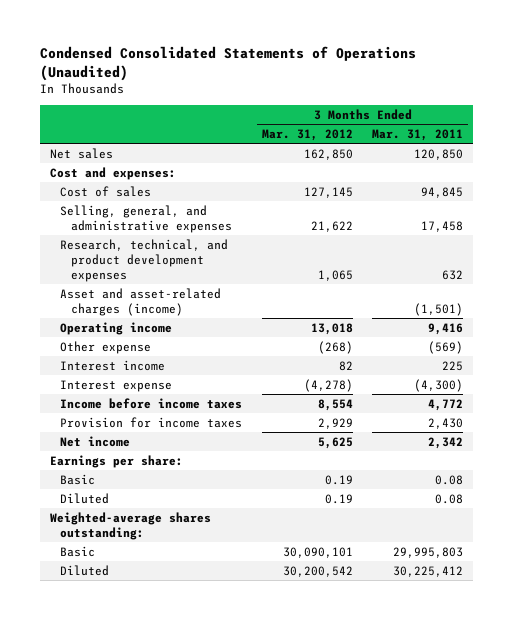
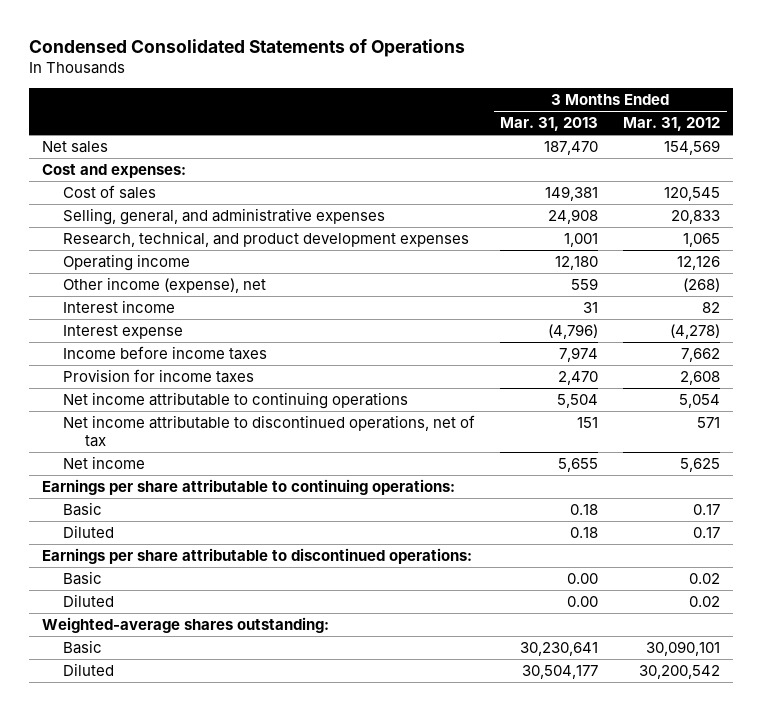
[39,46,416,82] Condensed Consolidated Statements of Operations (Unaudited) -> [28,38,465,57] Condensed Consolidated Statements of Operations
[372,129,464,142] Mar. 31, 2011 -> none
none -> [500,117,599,132] Mar. 31, 2013
[303,148,353,160] 162,850 -> [664,140,721,156] 154,569
[303,186,353,198] 127,145 -> [664,187,721,202] 120,545
[310,220,353,232] 21,622 -> [671,210,721,225] 20,833
[60,287,222,316] Asset and asset-related charges (income) -> none
[310,322,353,335] 13,018 -> [677,256,721,271] 12,126
[60,340,152,354] Other expense -> [63,277,267,294] Other income (expense), net
[317,398,353,411] 8,554 -> [681,348,721,363] 7,662
[317,417,353,429] 2,929 -> [680,371,721,386] 2,608
none -> [63,392,409,410] Net income attributable to continuing operations
none -> [63,415,476,447] Net income attributable to discontinued operations, net of tax
[49,454,183,468] Earnings per share: -> none
none -> [41,479,455,496] Earnings per share attributable to continuing operations:
[324,474,353,485] 0.19 -> [693,504,721,516] 0.17
[324,493,353,504] 0.19 -> [693,527,721,539] 0.17
none -> [41,548,472,565] Earnings per share attributable to discontinued operations:
none -> [63,571,103,586] Basic
none -> [63,594,115,608] Diluted

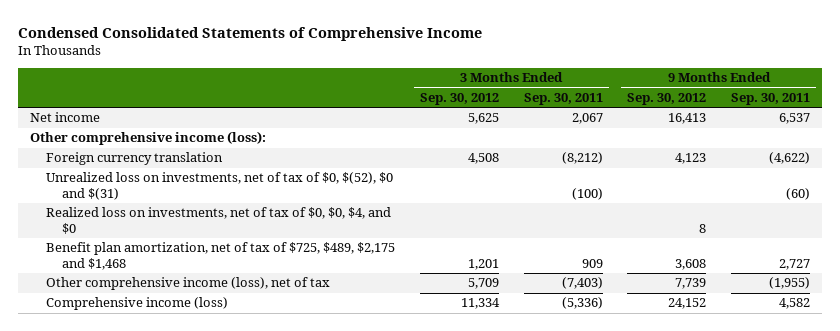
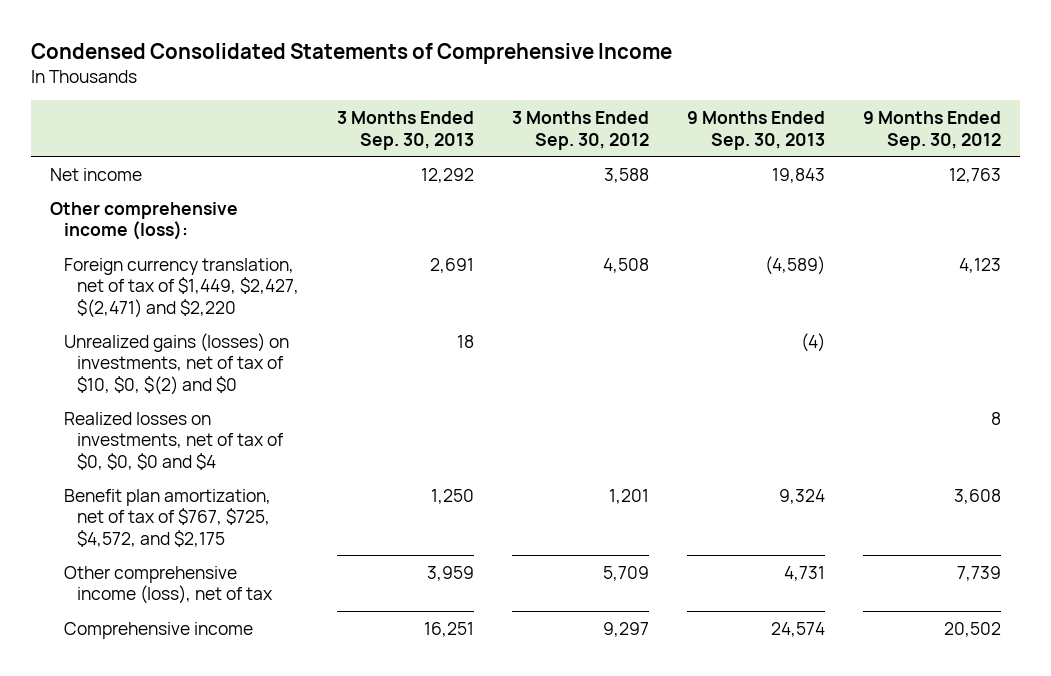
[523,92,603,105] Sep. 30, 2011 -> none
[730,92,810,105] Sep. 30, 2011 -> none
none -> [337,111,475,150] 3 Months Ended Sep. 30, 2013
none -> [686,111,825,150] 9 Months Ended Sep. 30, 2013
[468,113,500,125] 5,625 -> [603,167,649,183] 3,588
[668,113,707,125] 16,413 -> [948,167,1001,183] 12,763
[46,152,224,166] Foreign currency translation -> [63,257,300,318] Foreign currency translation, net of tax of $1,449, $2,427, $(2,471) and $2,220
[46,172,394,200] Unrealized loss on investments, net of tax of $0, $(52), $0 and $(31) -> [63,332,289,395] Unrealized gains (losses) on investments, net of tax of $10, $0, $(2) and $0
[46,207,392,234] Realized loss on investments, net of tax of $0, $0, $4, and $0 -> [63,411,285,470] Realized losses on investments, net of tax of $0, $0, $0 and $4
[46,242,396,270] Benefit plan amortization, net of tax of $725, $489, $2,175 and $1,468 -> [63,488,271,547] Benefit plan amortization, net of tax of $767, $725, $4,572, and $2,175
[46,297,229,311] Comprehensive income (loss) -> [63,621,253,639] Comprehensive income
[461,298,501,310] 11,334 -> [602,621,649,637] 9,297
[668,298,707,310] 24,152 -> [943,621,1001,637] 20,502

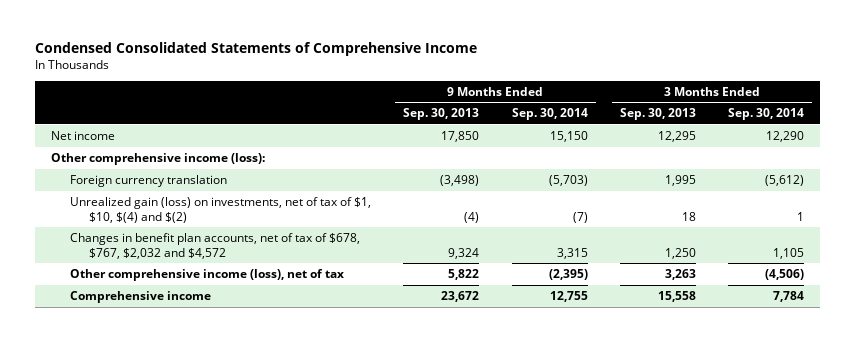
[511,111,649,150] 3 Months Ended Sep. 30, 2012 -> none
[862,111,1001,150] 9 Months Ended Sep. 30, 2012 -> none
none -> [511,108,588,121] Sep. 30, 2014
none -> [728,108,805,121] Sep. 30, 2014
[421,167,475,183] 12,292 -> [657,130,696,142] 12,295
[771,167,825,183] 19,843 -> [441,130,480,142] 17,850
[63,411,285,470] Realized losses on investments, net of tax of $0, $0, $0 and $4 -> none
[63,257,300,318] Foreign currency translation, net of tax of $1,449, $2,427, $(2,471) and $2,220 -> [69,174,227,187] Foreign currency translation
[430,257,475,273] 2,691 -> [664,174,696,186] 1,995
[764,255,825,275] (4,589) -> [440,174,480,186] (3,498)
[63,332,289,395] Unrealized gains (losses) on investments, net of tax of $10, $0, $(2) and $0 -> [69,196,371,223] Unrealized gain (loss) on investments, net of tax of $1, $10, $(4) and $(2)
[63,488,271,547] Benefit plan amortization, net of tax of $767, $725, $4,572, and $2,175 -> [69,232,360,259] Changes in benefit plan accounts, net of tax of $678, $767, $2,032 and $4,572
[427,565,475,581] 3,959 -> [664,268,696,280] 3,263
[783,565,825,581] 4,731 -> [448,268,480,280] 5,822
[424,621,475,637] 16,251 -> [657,290,696,302] 15,558
[770,621,825,637] 24,574 -> [441,290,480,302] 23,672

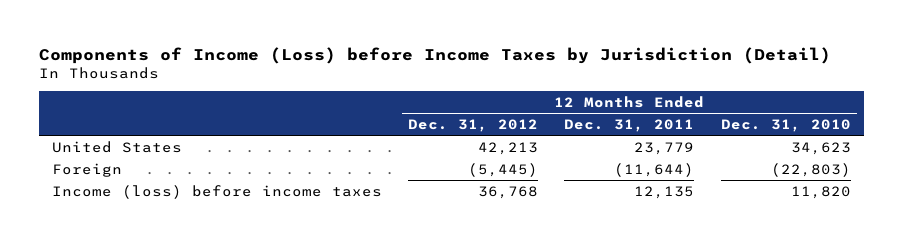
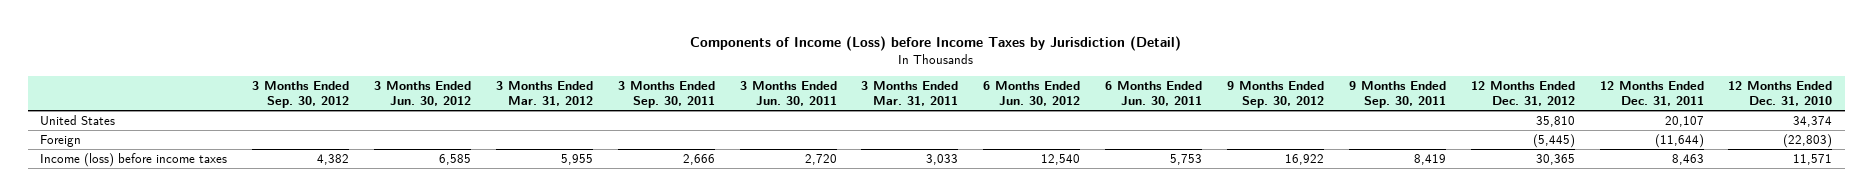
none -> [252,80,350,109] 3 Months Ended Sep. 30, 2012
none -> [374,80,472,107] 3 Months Ended Jun. 30, 2012
none -> [495,80,593,107] 3 Months Ended Mar. 31, 2012
none -> [617,80,715,109] 3 Months Ended Sep. 30, 2011
none -> [739,80,837,107] 3 Months Ended Jun. 30, 2011
none -> [861,80,959,107] 3 Months Ended Mar. 31, 2011
none -> [983,80,1081,107] 6 Months Ended Jun. 30, 2012
none -> [1105,80,1203,107] 6 Months Ended Jun. 30, 2011
none -> [1227,80,1325,109] 9 Months Ended Sep. 30, 2012
none -> [1348,80,1446,109] 9 Months Ended Sep. 30, 2011
[478,141,539,155] 42,213 -> [1535,115,1575,127] 35,810
[634,141,695,155] 23,779 -> [1664,115,1704,127] 20,107
[790,141,851,155] 34,623 -> [1793,115,1833,127] 34,374
[478,185,539,199] 36,768 -> [1535,153,1575,165] 30,365
[634,185,695,199] 12,135 -> [1671,153,1704,165] 8,463
[790,185,851,199] 11,820 -> [1793,153,1833,165] 11,571

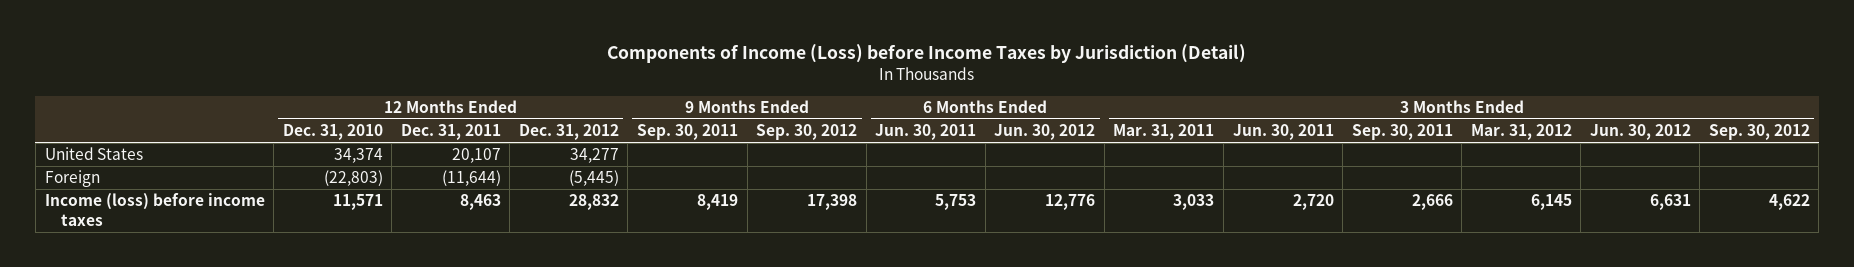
[1535,115,1575,127] 35,810 -> [569,148,619,164] 34,277
[317,153,350,165] 4,382 -> [1768,194,1810,211] 4,622
[439,153,472,165] 6,585 -> [1649,194,1691,211] 6,631
[560,153,593,165] 5,955 -> [1530,194,1572,211] 6,145
[1041,153,1081,165] 12,540 -> [1045,194,1096,211] 12,776
[1285,153,1325,165] 16,922 -> [807,194,858,211] 17,398
[1535,153,1575,165] 30,365 -> [568,194,619,211] 28,832

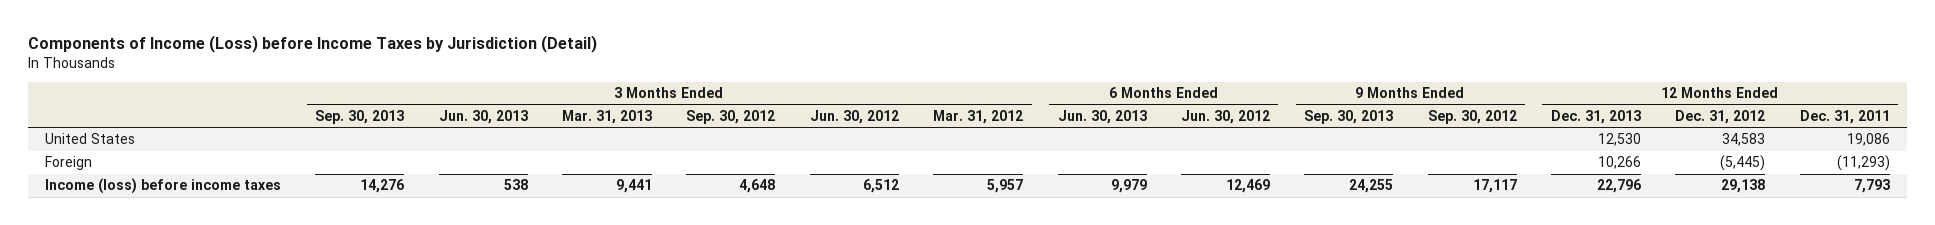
[282,124,383,141] Dec. 31, 2010 -> none
[636,124,738,141] Sep. 30, 2011 -> none
[875,124,977,141] Jun. 30, 2011 -> none
[1113,124,1215,141] Mar. 31, 2011 -> none
[1232,124,1334,141] Jun. 30, 2011 -> none
[1351,124,1453,141] Sep. 30, 2011 -> none
none -> [315,110,405,125] Sep. 30, 2013
none -> [438,110,528,125] Jun. 30, 2013
none -> [562,110,653,125] Mar. 31, 2013
none -> [1057,110,1147,125] Jun. 30, 2013
none -> [1304,110,1394,125] Sep. 30, 2013
none -> [1551,110,1642,125] Dec. 31, 2013
[451,148,501,164] 20,107 -> [1846,133,1890,147] 19,086
[569,148,619,164] 34,277 -> [1722,133,1766,147] 34,583
[441,170,501,187] (11,644) -> [1836,155,1890,172] (11,293)
[459,194,501,211] 8,463 -> [1853,179,1890,194] 7,793
[568,194,619,211] 28,832 -> [1721,179,1766,194] 29,138
[807,194,858,211] 17,398 -> [1472,179,1517,194] 17,117
[1045,194,1096,211] 12,776 -> [1225,179,1270,194] 12,469
[1530,194,1572,211] 6,145 -> [987,179,1024,194] 5,957
[1649,194,1691,211] 6,631 -> [862,179,899,194] 6,512
[1768,194,1810,211] 4,622 -> [739,179,776,194] 4,648

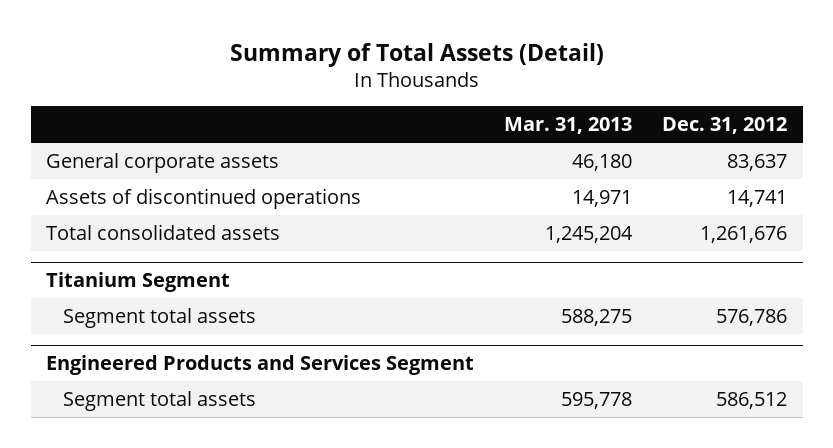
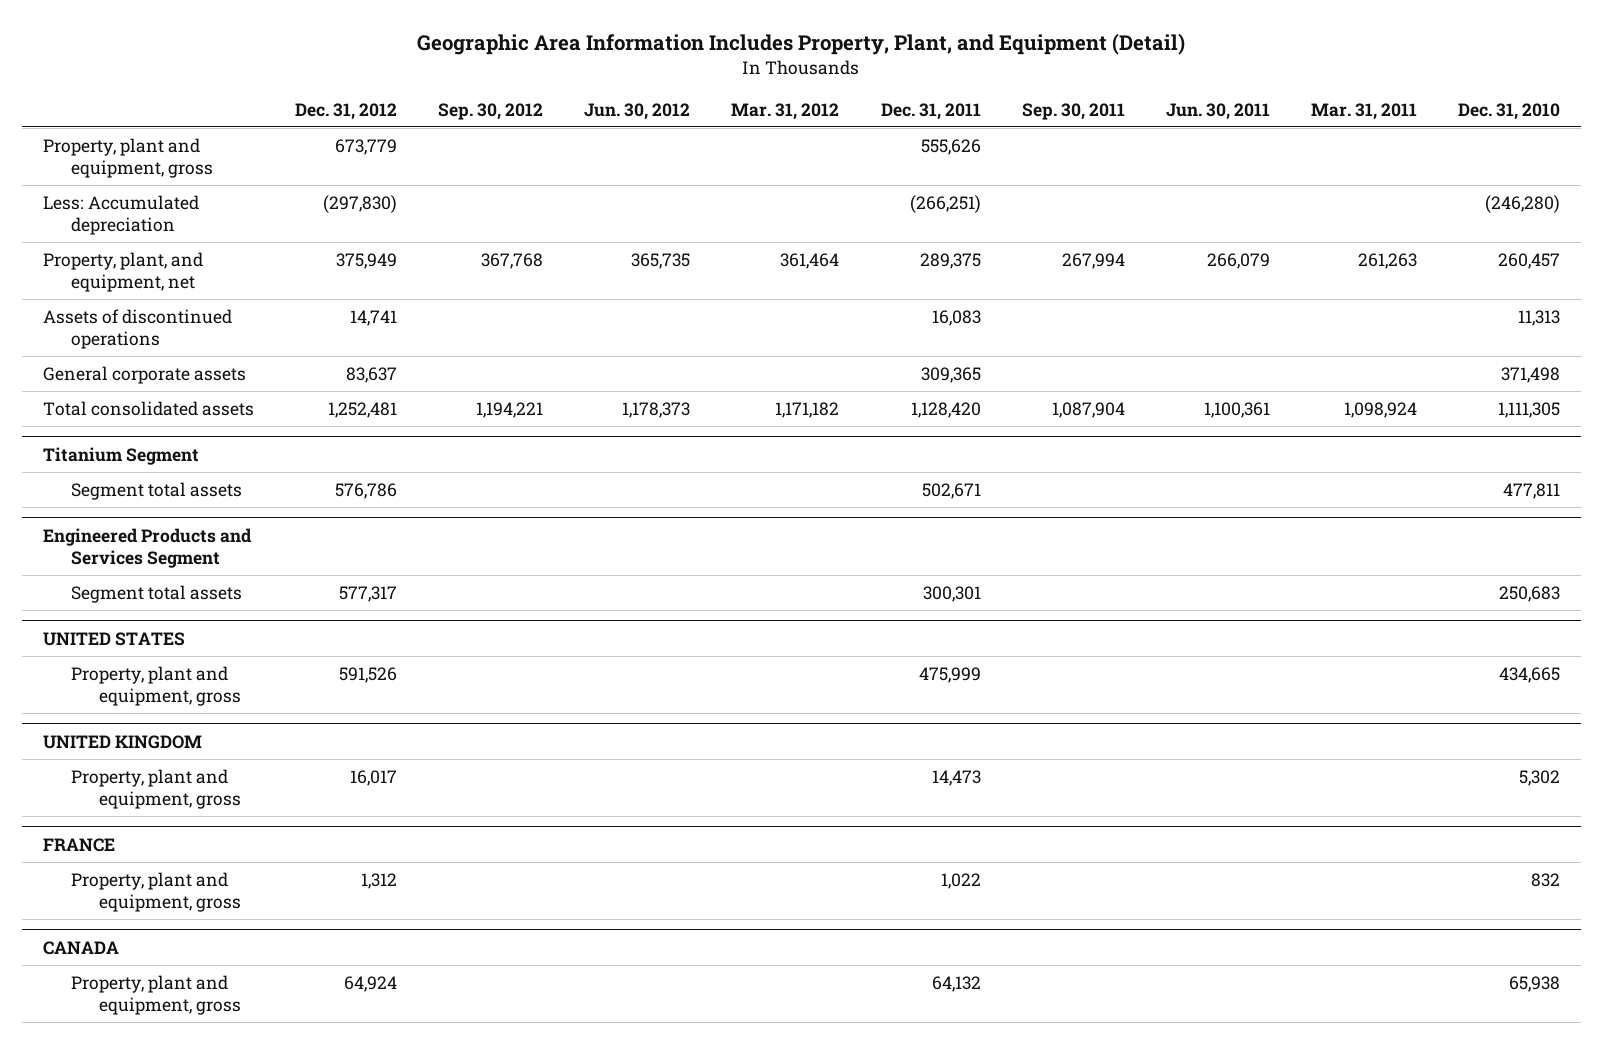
[229,42,604,67] Summary of Total Assets (Detail) -> [417,32,1186,55] Geographic Area Information Includes Property, Plant, and Equipment (Detail)
[504,117,633,135] Mar. 31, 2013 -> none
none -> [438,102,544,120] Sep. 30, 2012
none -> [584,102,691,120] Jun. 30, 2012
none -> [731,102,840,120] Mar. 31, 2012
none -> [880,102,981,120] Dec. 31, 2011
none -> [1021,102,1125,120] Sep. 30, 2011
none -> [1165,102,1270,120] Jun. 30, 2011
none -> [1310,102,1417,120] Mar. 31, 2011
none -> [1458,102,1561,120] Dec. 31, 2010
none -> [42,138,214,178] Property, plant and equipment, gross
none -> [42,195,199,235] Less: Accumulated depreciation
none -> [42,252,203,292] Property, plant, and equipment, net
[45,152,279,173] General corporate assets -> [42,366,246,385] General corporate assets
[700,225,788,243] 1,261,676 -> [328,402,398,419] 1,252,481
[716,391,788,409] 586,512 -> [339,586,398,603] 577,317
none -> [42,631,185,646] UNITED STATES
none -> [71,666,242,706] Property, plant and equipment, gross
none -> [42,734,202,749] UNITED KINGDOM
none -> [71,769,242,809] Property, plant and equipment, gross
none -> [42,837,115,852] FRANCE
none -> [71,872,242,912] Property, plant and equipment, gross
none -> [42,940,119,955] CANADA
none -> [71,975,242,1015] Property, plant and equipment, gross

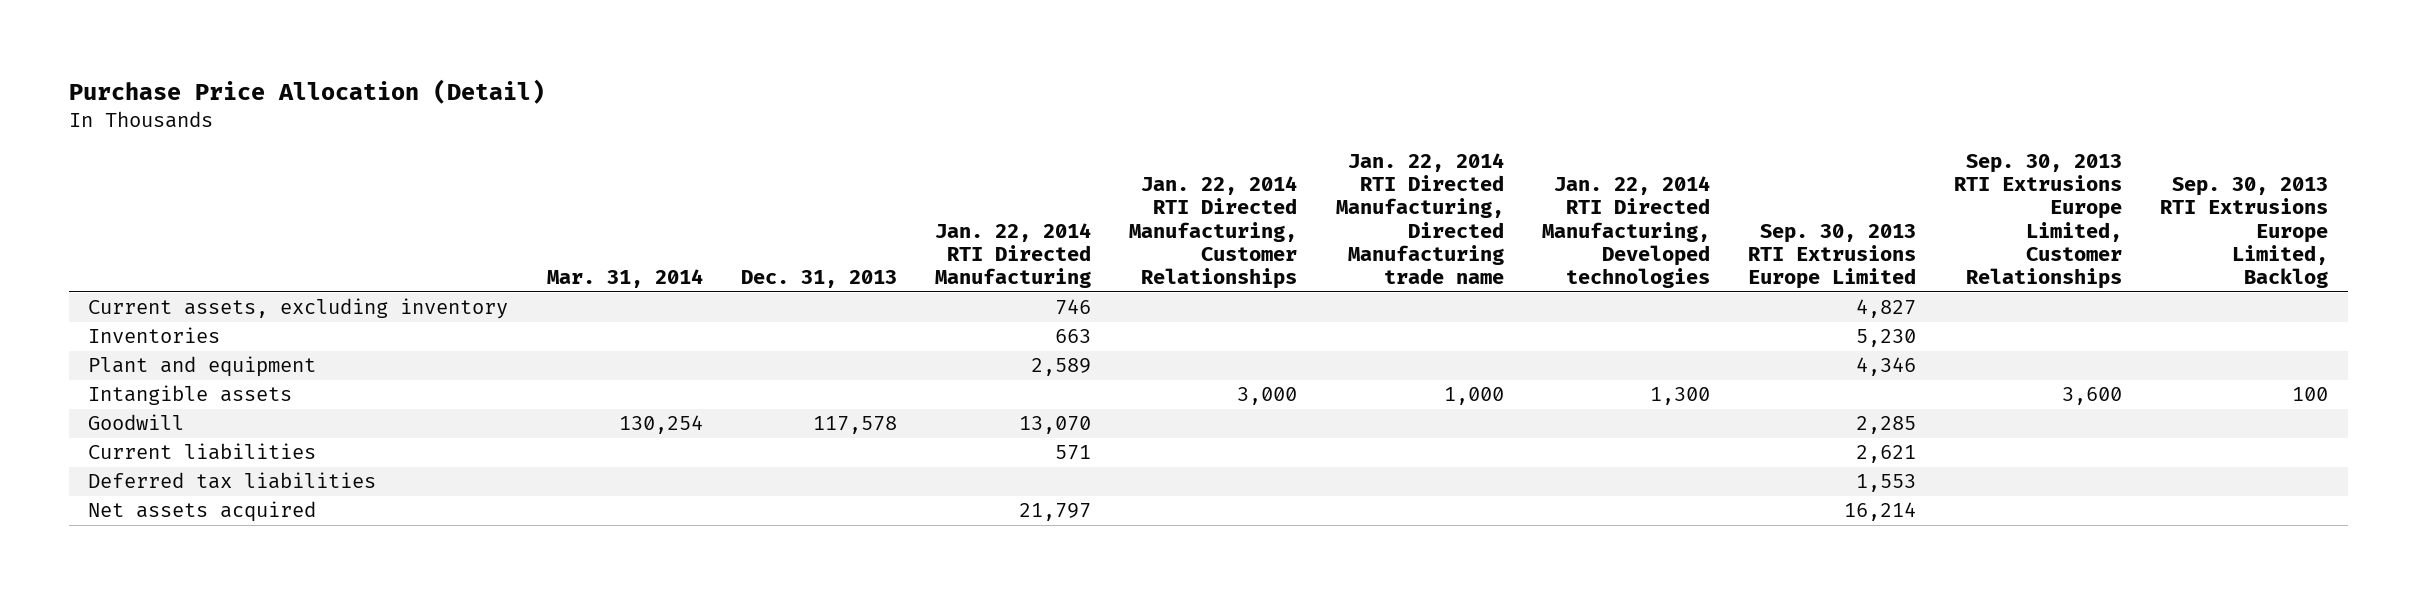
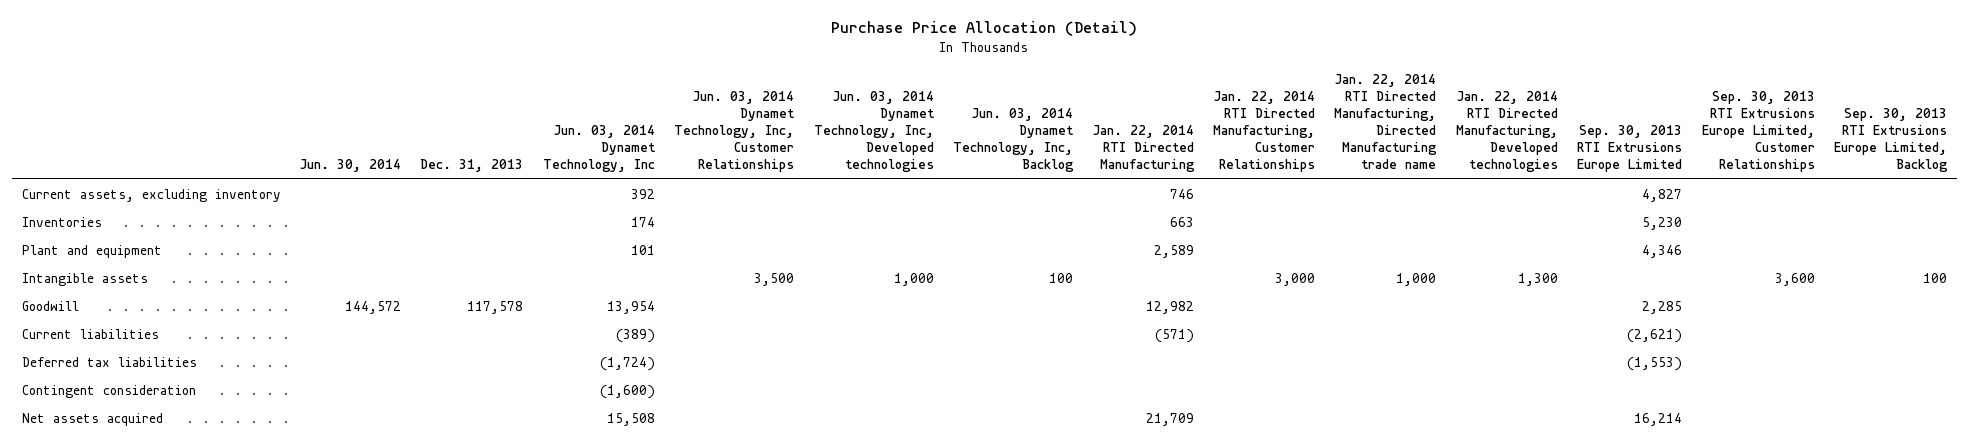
[546,269,703,289] Mar. 31, 2014 -> none
none -> [299,159,401,173] Jun. 30, 2014
none -> [542,125,656,173] Jun. 03, 2014 Dynamet Technology, Inc
none -> [674,91,796,173] Jun. 03, 2014 Dynamet Technology, Inc, Customer Relationships
none -> [813,91,935,173] Jun. 03, 2014 Dynamet Technology, Inc, Developed technologies
none -> [953,108,1075,173] Jun. 03, 2014 Dynamet Technology, Inc, Backlog
[1019,416,1092,435] 13,070 -> [1145,300,1194,314] 12,982
[1055,445,1092,461] 571 -> [1154,328,1194,343] (571)
[1855,445,1916,464] 2,621 -> [1627,328,1683,343] (2,621)
[1855,474,1916,493] 1,553 -> [1627,356,1683,371] (1,553)
none -> [21,384,196,398] Contingent consideration
[1019,503,1092,522] 21,797 -> [1145,412,1194,426] 21,709

